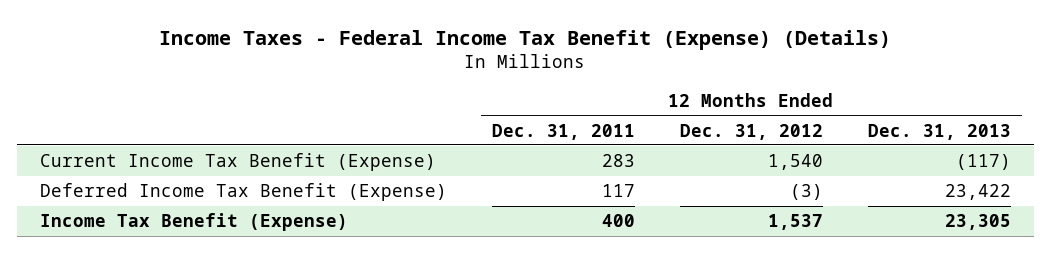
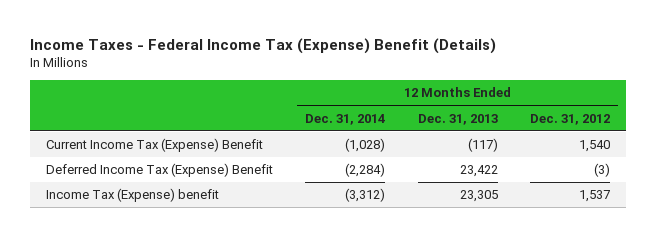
[159,29,892,50] Income Taxes - Federal Income Tax Benefit (Expense) (Details) -> [29,37,496,54] Income Taxes - Federal Income Tax (Expense) Benefit (Details)
[491,123,635,140] Dec. 31, 2011 -> none
none -> [305,113,386,125] Dec. 31, 2014
[39,153,436,172] Current Income Tax Benefit (Expense) -> [45,138,263,153] Current Income Tax (Expense) Benefit
[39,183,447,202] Deferred Income Tax Benefit (Expense) -> [45,163,273,178] Deferred Income Tax (Expense) Benefit
[39,213,348,232] Income Tax Benefit (Expense) -> [45,188,219,203] Income Tax (Expense) benefit

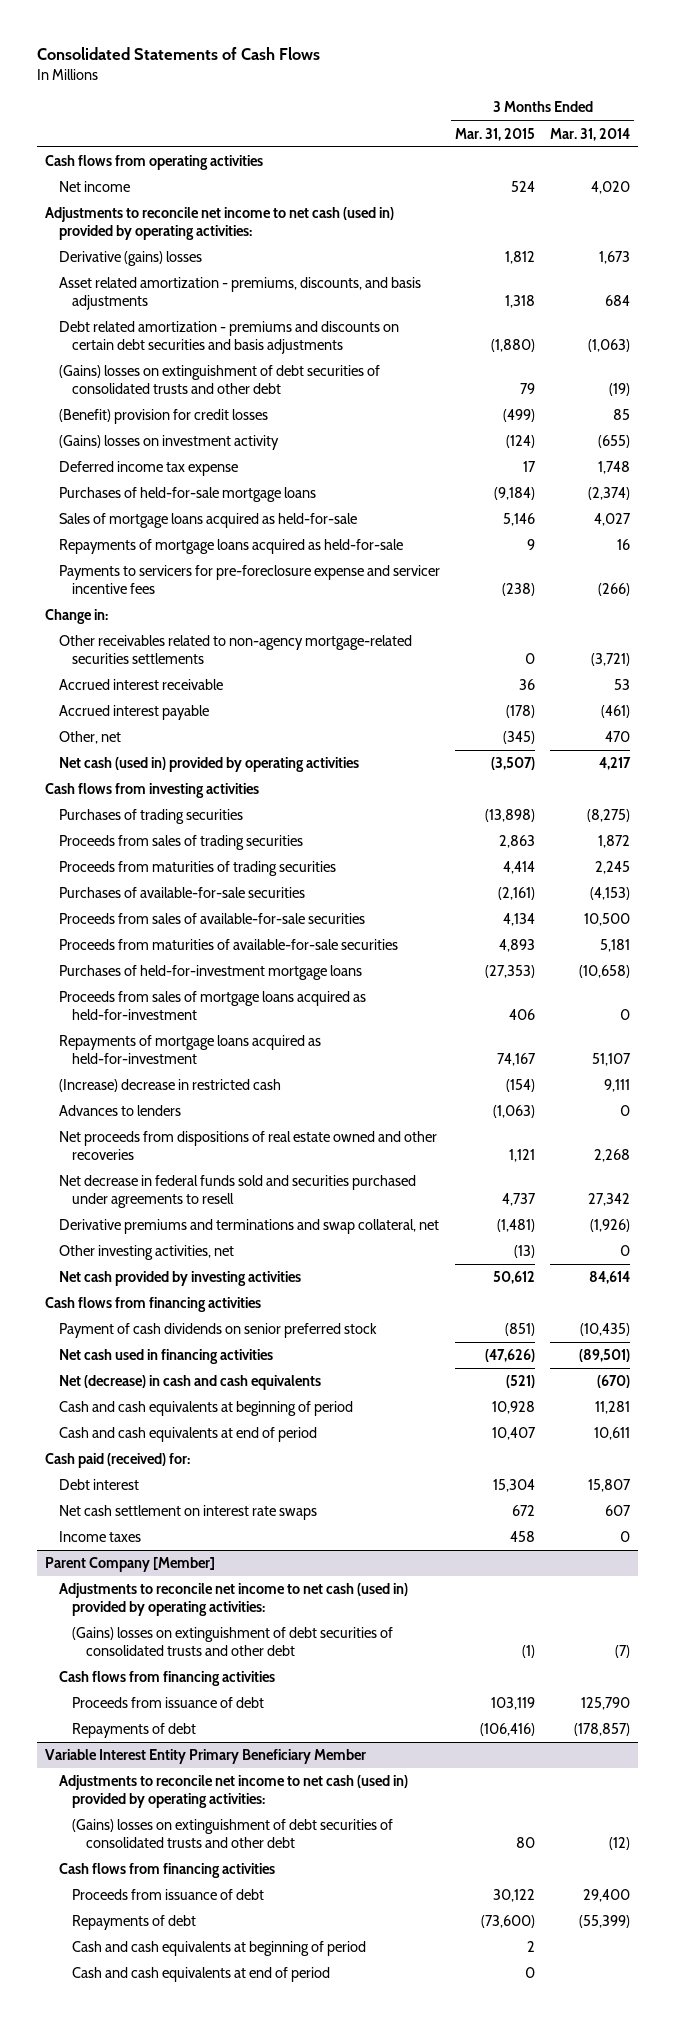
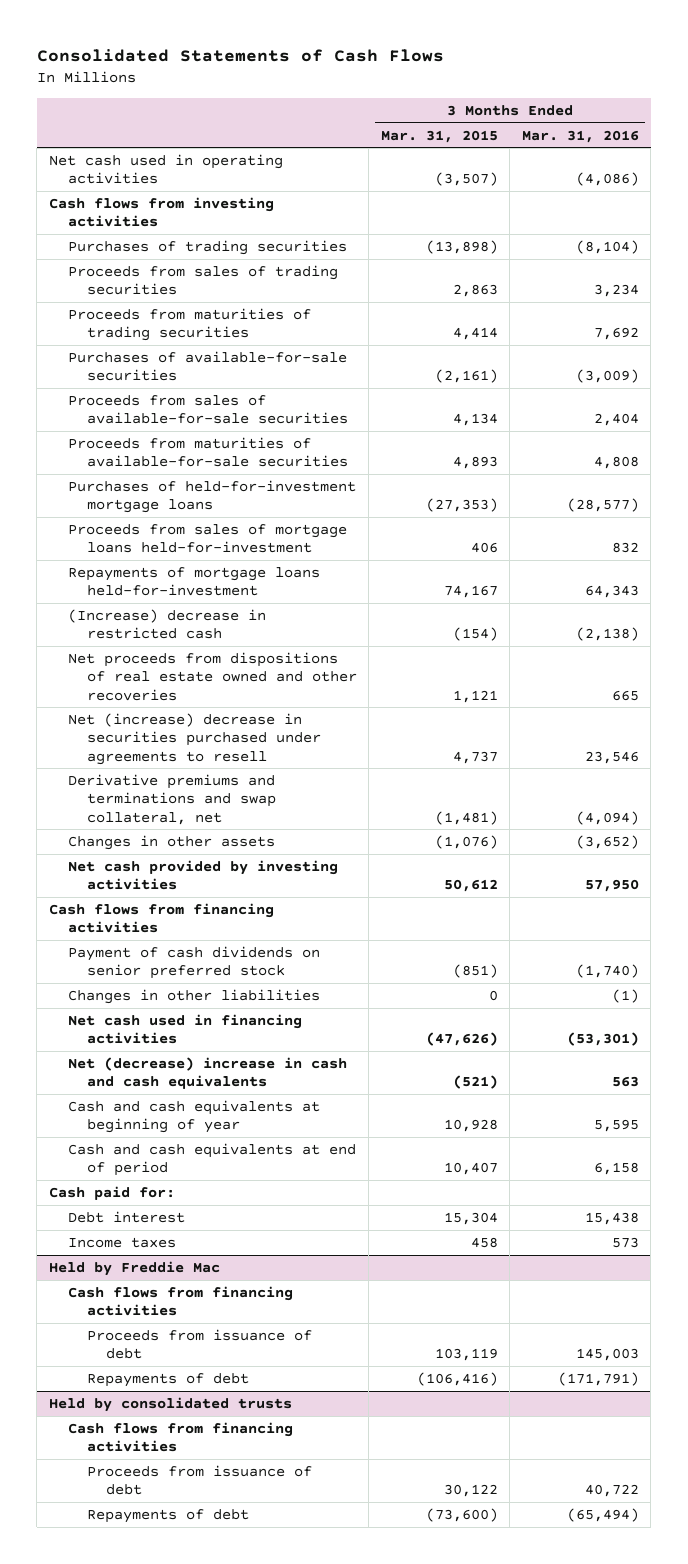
[550,127,631,141] Mar. 31, 2014 -> none
none -> [521,129,639,143] Mar. 31, 2016
[45,155,264,171] Cash flows from operating activities -> none
[58,181,130,193] Net income -> none
[45,207,395,241] Adjustments to reconcile net income to net cash (used in) provided by operating activities: -> none
[58,251,202,267] Derivative (gains) losses -> none
[58,277,421,311] Asset related amortization - premiums, discounts, and basis adjustments -> none
[58,321,399,355] Debt related amortization - premiums and discounts on certain debt securities and basis adjustments -> none
[58,365,380,395] (Gains) losses on extinguishment of debt securities of consolidated trusts and other debt -> none
[58,409,268,425] (Benefit) provision for credit losses -> none
[58,435,279,451] (Gains) losses on investment activity -> none
[58,461,238,477] Deferred income tax expense -> none
[58,487,316,503] Purchases of held-for-sale mortgage loans -> none
[58,513,357,529] Sales of mortgage loans acquired as held-for-sale -> none
[58,539,403,555] Repayments of mortgage loans acquired as held-for-sale -> none
[58,565,440,595] Payments to servicers for pre-foreclosure expense and servicer incentive fees -> none
[45,609,109,625] Change in: -> none
[58,635,412,665] Other receivables related to non-agency mortgage-related securities settlements -> none
[58,679,223,691] Accrued interest receivable -> none
[58,705,209,721] Accrued interest payable -> none
[58,731,121,745] Other, net -> none
[58,757,359,773] Net cash (used in) provided by operating activities -> [48,153,283,185] Net cash used in operating activities
[58,991,366,1021] Proceeds from sales of mortgage loans acquired as held-for-investment -> [67,523,347,554] Proceeds from sales of mortgage loans held-for-investment
[58,1035,321,1065] Repayments of mortgage loans acquired as held-for-investment -> [67,566,320,597] Repayments of mortgage loans held-for-investment
[58,1105,181,1117] Advances to lenders -> none
[58,1175,416,1209] Net decrease in federal funds sold and securities purchased under agreements to resell -> [67,712,321,765] Net (increase) decrease in securities purchased under agreements to resell
[58,1245,234,1261] Other investing activities, net -> none
none -> [67,834,275,850] Changes in other assets
none -> [67,988,320,1004] Changes in other liabilities
[58,1375,321,1391] Net (decrease) in cash and cash equivalents -> [67,1056,347,1090] Net (decrease) increase in cash and cash equivalents
[58,1401,353,1417] Cash and cash equivalents at beginning of period -> [67,1099,320,1134] Cash and cash equivalents at beginning of year
[45,1453,191,1469] Cash paid (received) for: -> [48,1185,175,1200] Cash paid for:
[58,1505,317,1521] Net cash settlement on interest rate swaps -> none
[58,1583,408,1617] Adjustments to reconcile net income to net cash (used in) provided by operating activities: -> none
[72,1627,394,1657] (Gains) losses on extinguishment of debt securities of consolidated trusts and other debt -> none
[45,1557,216,1573] Parent Company [Member] -> [48,1260,220,1276] Held by Freddie Mac
[58,1775,408,1809] Adjustments to reconcile net income to net cash (used in) provided by operating activities: -> none
[72,1819,394,1849] (Gains) losses on extinguishment of debt securities of consolidated trusts and other debt -> none
[45,1749,367,1765] Variable Interest Entity Primary Beneficiary Member -> [48,1396,292,1412] Held by consolidated trusts
[72,1941,367,1957] Cash and cash equivalents at beginning of period -> none
[72,1967,331,1983] Cash and cash equivalents at end of period -> none

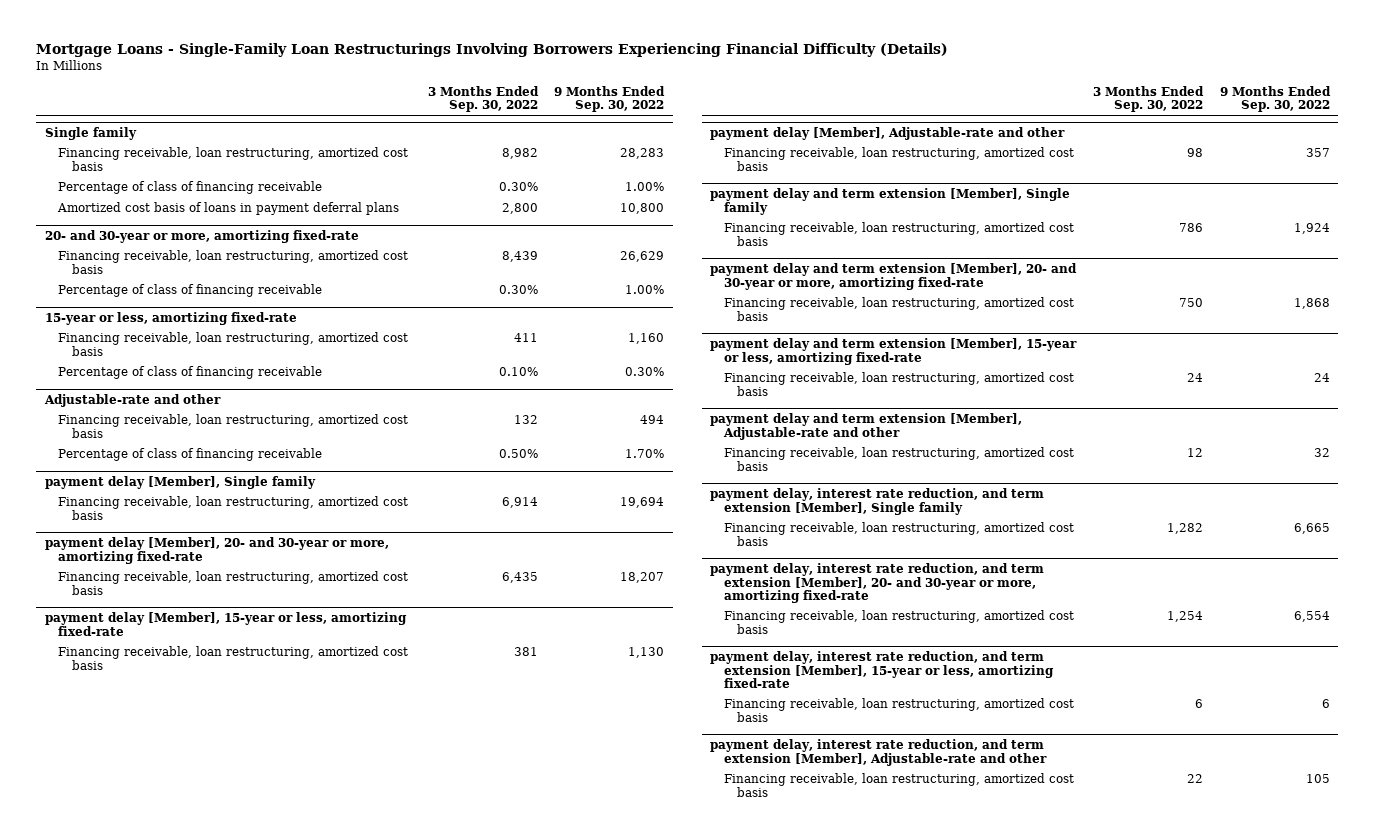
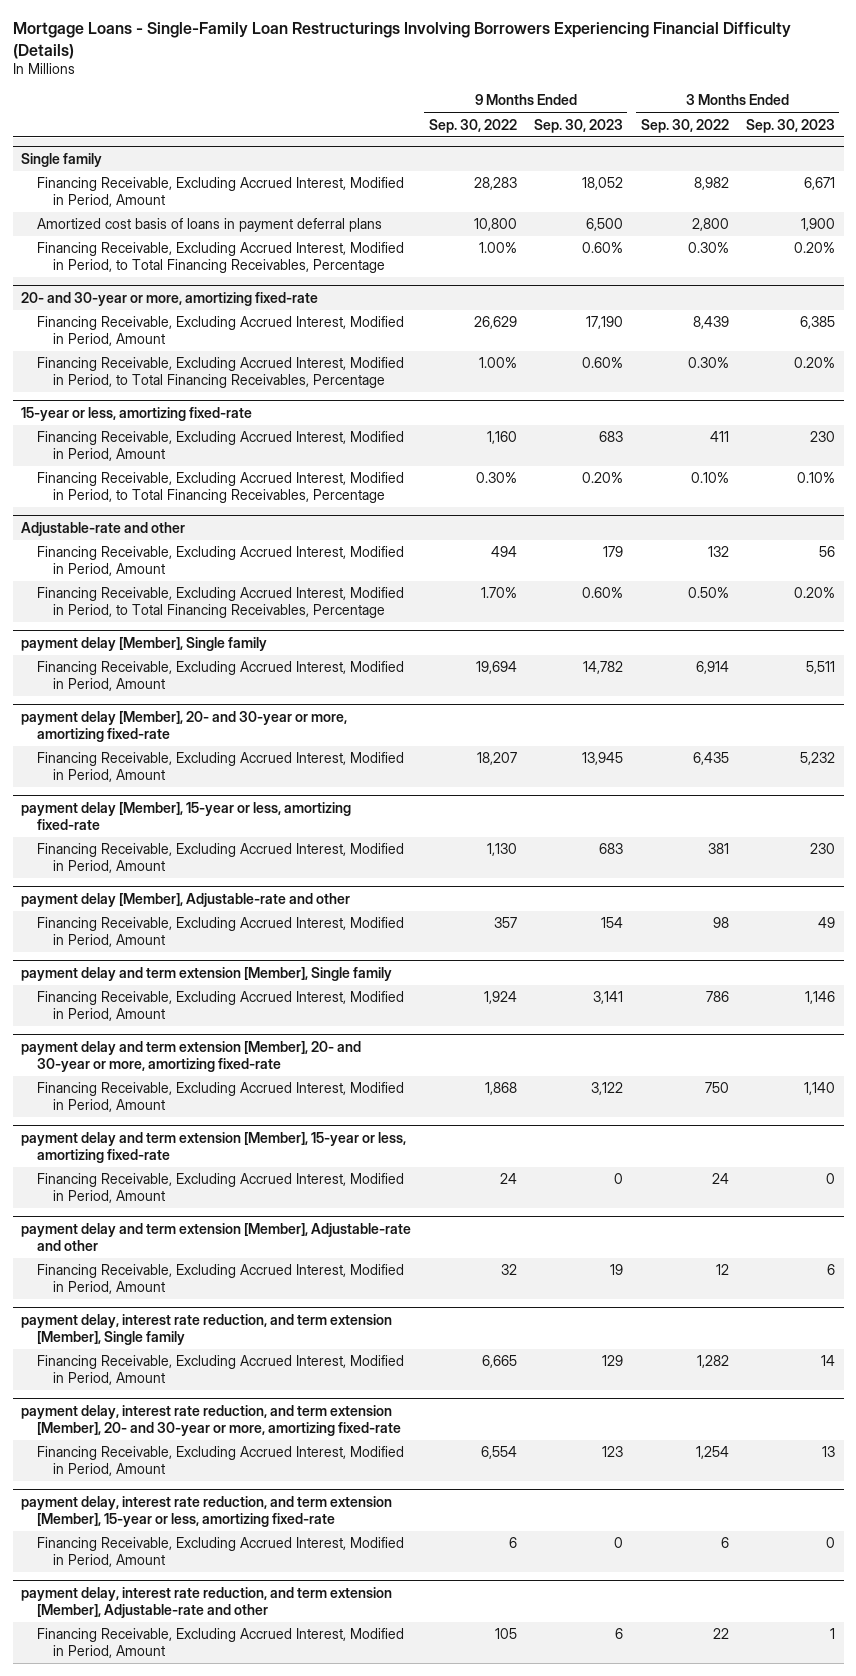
none -> [534,118,624,133] Sep. 30, 2023
none -> [745,118,835,133] Sep. 30, 2023
[58,181,323,195] Percentage of class of financing receivable -> none
[58,147,409,171] Financing receivable, loan restructuring, amortized cost basis -> [36,177,404,208] Financing Receivable, Excluding Accrued Interest, Modified in Period, Amount
none -> [36,242,404,274] Financing Receivable, Excluding Accrued Interest, Modified in Period, to Total Financing Receivables, Percentage
[58,284,323,298] Percentage of class of financing receivable -> none
[58,250,409,274] Financing receivable, loan restructuring, amortized cost basis -> [36,316,404,347] Financing Receivable, Excluding Accrued Interest, Modified in Period, Amount
none -> [36,357,404,389] Financing Receivable, Excluding Accrued Interest, Modified in Period, to Total Financing Receivables, Percentage
[58,366,323,380] Percentage of class of financing receivable -> none
[58,332,409,356] Financing receivable, loan restructuring, amortized cost basis -> [36,431,404,462] Financing Receivable, Excluding Accrued Interest, Modified in Period, Amount
none -> [36,472,404,504] Financing Receivable, Excluding Accrued Interest, Modified in Period, to Total Financing Receivables, Percentage
[58,414,409,438] Financing receivable, loan restructuring, amortized cost basis -> [36,546,404,577] Financing Receivable, Excluding Accrued Interest, Modified in Period, Amount
[58,448,323,462] Percentage of class of financing receivable -> [36,587,404,619] Financing Receivable, Excluding Accrued Interest, Modified in Period, to Total Financing Receivables, Percentage
[58,496,409,520] Financing receivable, loan restructuring, amortized cost basis -> [36,661,404,692] Financing Receivable, Excluding Accrued Interest, Modified in Period, Amount
[58,571,409,595] Financing receivable, loan restructuring, amortized cost basis -> [36,752,404,783] Financing Receivable, Excluding Accrued Interest, Modified in Period, Amount
[58,646,409,670] Financing receivable, loan restructuring, amortized cost basis -> [36,843,404,874] Financing Receivable, Excluding Accrued Interest, Modified in Period, Amount
[723,147,1074,171] Financing receivable, loan restructuring, amortized cost basis -> [36,917,404,948] Financing Receivable, Excluding Accrued Interest, Modified in Period, Amount
[723,222,1074,246] Financing receivable, loan restructuring, amortized cost basis -> [36,991,404,1022] Financing Receivable, Excluding Accrued Interest, Modified in Period, Amount
[723,297,1074,321] Financing receivable, loan restructuring, amortized cost basis -> [36,1082,404,1113] Financing Receivable, Excluding Accrued Interest, Modified in Period, Amount
[723,372,1074,396] Financing receivable, loan restructuring, amortized cost basis -> [36,1173,404,1204] Financing Receivable, Excluding Accrued Interest, Modified in Period, Amount
[723,447,1074,471] Financing receivable, loan restructuring, amortized cost basis -> [36,1264,404,1295] Financing Receivable, Excluding Accrued Interest, Modified in Period, Amount
[723,522,1074,546] Financing receivable, loan restructuring, amortized cost basis -> [36,1355,404,1386] Financing Receivable, Excluding Accrued Interest, Modified in Period, Amount
[723,610,1074,634] Financing receivable, loan restructuring, amortized cost basis -> [36,1446,404,1477] Financing Receivable, Excluding Accrued Interest, Modified in Period, Amount
[723,698,1074,722] Financing receivable, loan restructuring, amortized cost basis -> none
none -> [36,1537,404,1568] Financing Receivable, Excluding Accrued Interest, Modified in Period, Amount
[723,773,1074,797] Financing receivable, loan restructuring, amortized cost basis -> [36,1628,404,1659] Financing Receivable, Excluding Accrued Interest, Modified in Period, Amount

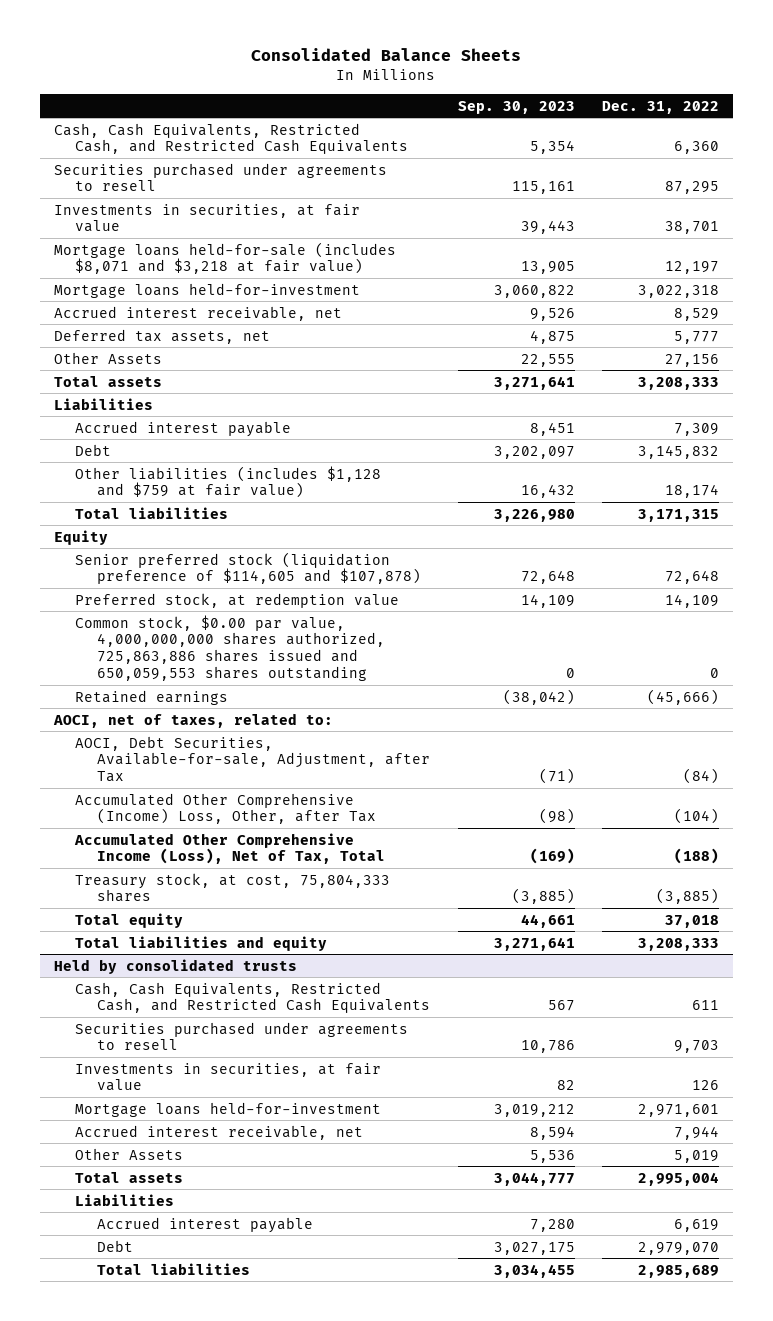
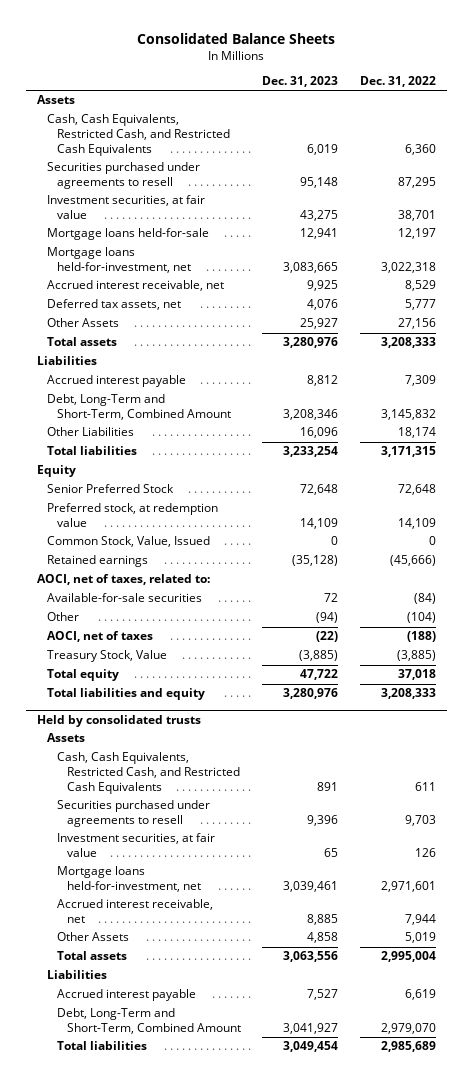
[457,100,575,114] Sep. 30, 2023 -> none
none -> [262,76,339,88] Dec. 31, 2023
none -> [36,95,75,105] Assets
[53,203,360,233] Investments in securities, at fair value -> [46,195,205,220] Investment securities, at fair value
[53,241,396,275] Mortgage loans held-for-sale (includes $8,071 and $3,218 at fair value) -> [46,228,209,241] Mortgage loans held-for-sale
[53,282,360,298] Mortgage loans held-for-investment -> [46,247,191,274] Mortgage loans held-for-investment, net
[75,443,112,456] Debt -> [46,394,231,421] Debt, Long-Term and Short-Term, Combined Amount
[75,465,382,499] Other liabilities (includes $1,128 and $759 at fair value) -> [46,427,134,437] Other Liabilities
[75,551,422,585] Senior preferred stock (liquidation preference of $114,605 and $107,878) -> [46,484,174,494] Senior Preferred Stock
[75,614,386,681] Common stock, $0.00 par value, 4,000,000,000 shares authorized, 725,863,886 shares issued and 650,059,553 shares outstanding -> [46,536,210,548] Common Stock, Value, Issued
[75,735,431,783] AOCI, Debt Securities, Available-for-sale, Adjustment, after Tax -> [46,593,202,603] Available-for-sale securities
[75,792,377,825] Accumulated Other Comprehensive (Income) Loss, Other, after Tax -> [46,612,79,622] Other
[74,832,386,865] Accumulated Other Comprehensive Income (Loss), Net of Tax, Total -> [46,631,153,643] AOCI, net of taxes
[75,872,391,903] Treasury stock, at cost, 75,804,333 shares -> [46,650,167,663] Treasury Stock, Value
none -> [46,733,85,743] Assets
[75,1062,382,1092] Investments in securities, at fair value -> [56,833,215,858] Investment securities, at fair value
[75,1101,382,1117] Mortgage loans held-for-investment -> [56,866,201,893] Mortgage loans held-for-investment, net
[97,1239,134,1252] Debt -> [56,1008,241,1035] Debt, Long-Term and Short-Term, Combined Amount

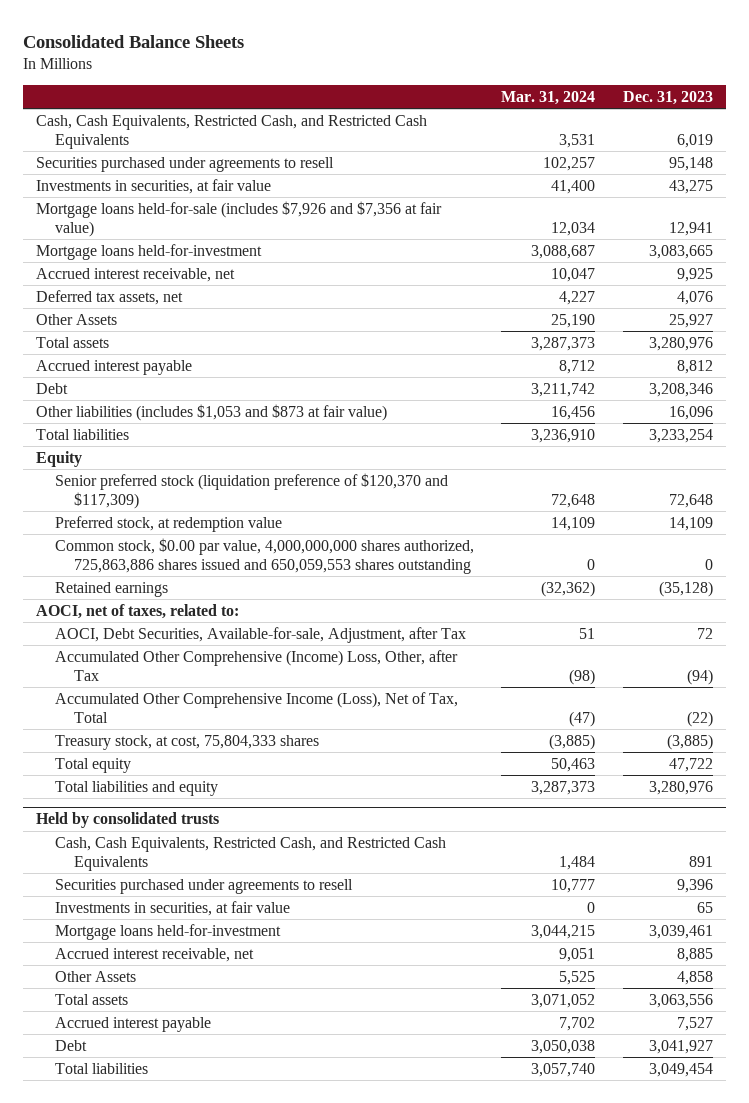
[360,76,437,88] Dec. 31, 2022 -> none
none -> [501,90,596,105] Mar. 31, 2024
[36,95,75,105] Assets -> none
[46,195,205,220] Investment securities, at fair value -> [36,178,272,194] Investments in securities, at fair value
[46,228,209,241] Mortgage loans held-for-sale -> [36,200,443,238] Mortgage loans held-for-sale (includes $7,926 and $7,356 at fair value)
[46,247,191,274] Mortgage loans held-for-investment, net -> [36,243,263,260] Mortgage loans held-for-investment
[36,356,97,366] Liabilities -> none
[46,394,231,421] Debt, Long-Term and Short-Term, Combined Amount -> [36,382,69,394] Debt
[46,427,134,437] Other Liabilities -> [36,403,388,421] Other liabilities (includes $1,053 and $873 at fair value)
[46,484,174,494] Senior Preferred Stock -> [55,472,449,510] Senior preferred stock (liquidation preference of $120,370 and $117,309)
[46,536,210,548] Common Stock, Value, Issued -> [55,537,475,575] Common stock, $0.00 par value, 4,000,000,000 shares authorized, 725,863,886 shares issued and 650,059,553 shares outstanding
[46,593,202,603] Available-for-sale securities -> [55,626,467,643] AOCI, Debt Securities, Available-for-sale, Adjustment, after Tax
[46,612,79,622] Other -> [55,649,459,682] Accumulated Other Comprehensive (Income) Loss, Other, after Tax
[46,631,153,643] AOCI, net of taxes -> [55,691,459,724] Accumulated Other Comprehensive Income (Loss), Net of Tax, Total
[46,650,167,663] Treasury Stock, Value -> [55,734,320,750] Treasury stock, at cost, 75,804,333 shares
[46,733,85,743] Assets -> none
[56,833,215,858] Investment securities, at fair value -> [55,900,291,916] Investments in securities, at fair value
[56,866,201,893] Mortgage loans held-for-investment, net -> [55,923,282,940] Mortgage loans held-for-investment
[46,970,107,980] Liabilities -> none
[56,1008,241,1035] Debt, Long-Term and Short-Term, Combined Amount -> [55,1039,88,1051] Debt

